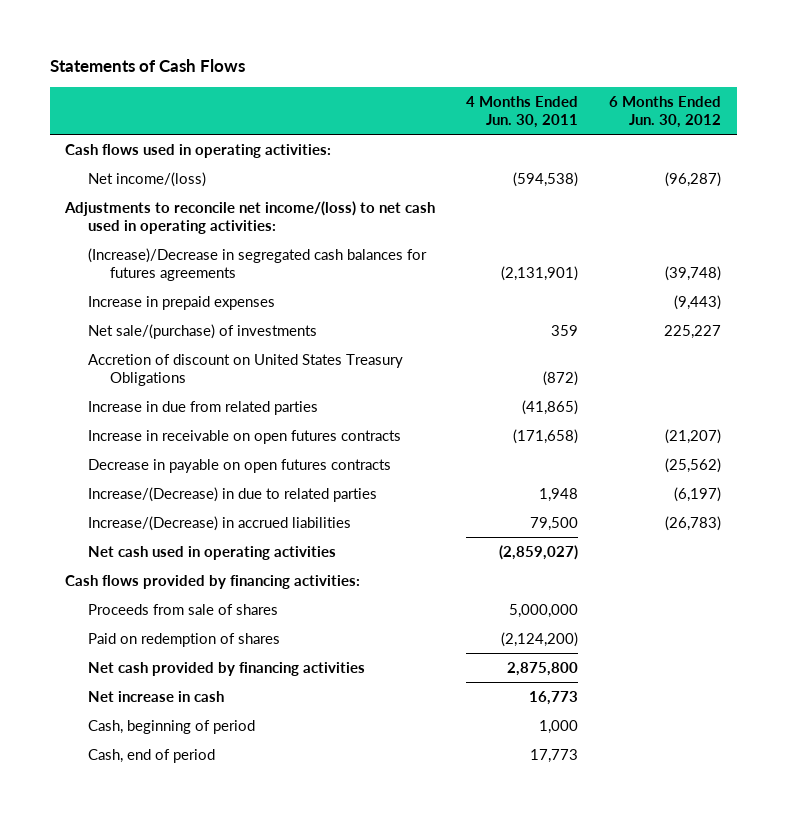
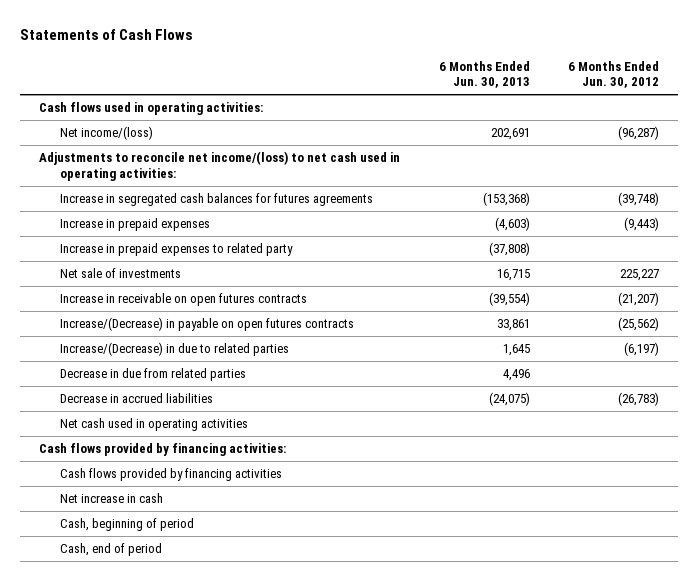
[466,95,579,129] 4 Months Ended Jun. 30, 2011 -> none
none -> [438,60,530,89] 6 Months Ended Jun. 30, 2013
[87,247,427,282] (Increase)/Decrease in segregated cash balances for futures agreements -> [60,193,374,207] Increase in segregated cash balances for futures agreements
[87,353,403,387] Accretion of discount on United States Treasury Obligations -> none
[87,400,318,415] Increase in due from related parties -> none
none -> [60,243,294,257] Increase in prepaid expenses to related party
[87,323,317,339] Net sale/(purchase) of investments -> [60,268,182,279] Net sale of investments
[87,458,391,473] Decrease in payable on open futures contracts -> [60,317,355,332] Increase/(Decrease) in payable on open futures contracts
none -> [60,368,247,382] Decrease in due from related parties
[87,515,351,531] Increase/(Decrease) in accrued liabilities -> [60,393,214,404] Decrease in accrued liabilities
[87,603,278,615] Proceeds from sale of shares -> none
[87,632,280,647] Paid on redemption of shares -> none
[87,661,365,676] Net cash provided by financing activities -> [60,468,283,482] Cash flows provided by financing activities

